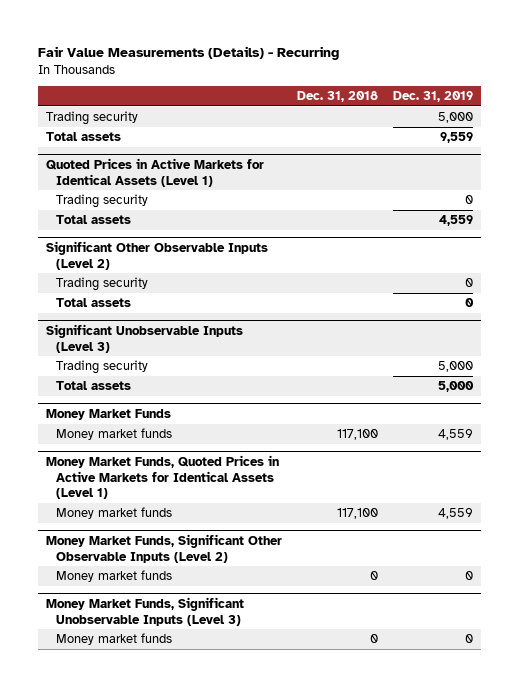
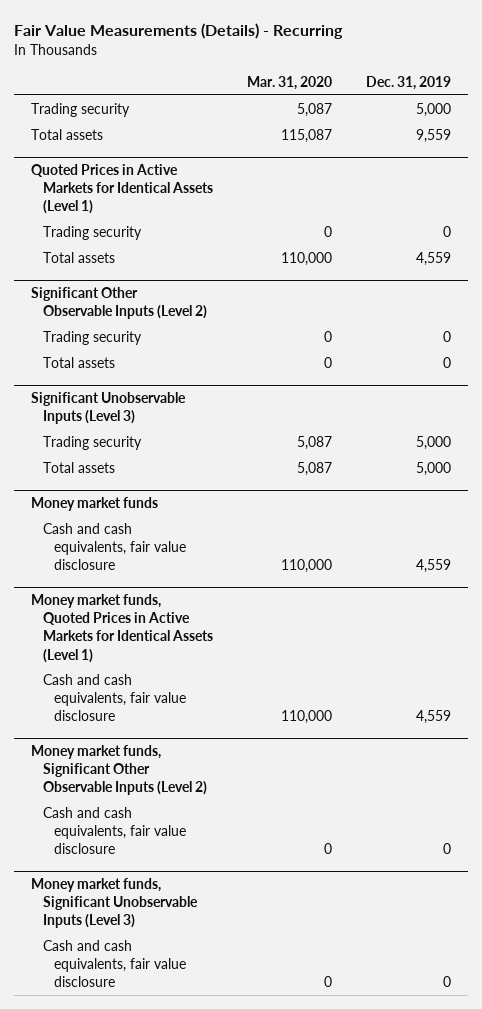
[296,91,378,103] Dec. 31, 2018 -> none
none -> [246,75,332,90] Mar. 31, 2020
[45,408,171,420] Money Market Funds -> [31,496,159,511] Money market funds
[55,428,172,441] Money market funds -> [42,522,187,571] Cash and cash equivalents, fair value disclosure
[45,454,279,500] Money Market Funds, Quoted Prices in Active Markets for Identical Assets (Level 1) -> [31,593,213,663] Money market funds, Quoted Prices in Active Markets for Identical Assets (Level 1)
[55,507,172,520] Money market funds -> [42,673,187,722] Cash and cash equivalents, fair value disclosure
[45,533,282,563] Money Market Funds, Significant Other Observable Inputs (Level 2) -> [31,744,207,796] Money market funds, Significant Other Observable Inputs (Level 2)
[55,570,172,583] Money market funds -> [42,806,187,855] Cash and cash equivalents, fair value disclosure
[45,596,244,626] Money Market Funds, Significant Unobservable Inputs (Level 3) -> [31,877,198,929] Money market funds, Significant Unobservable Inputs (Level 3)
[55,633,172,646] Money market funds -> [42,939,187,988] Cash and cash equivalents, fair value disclosure

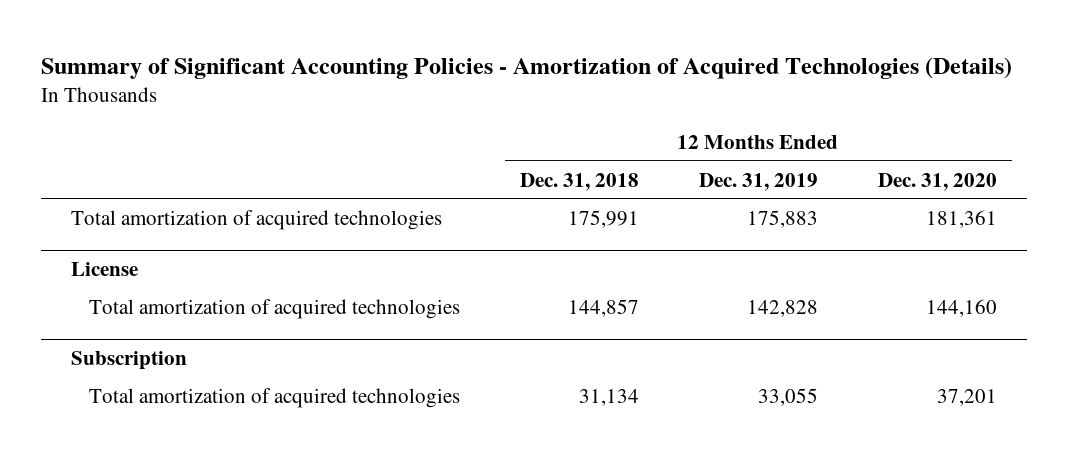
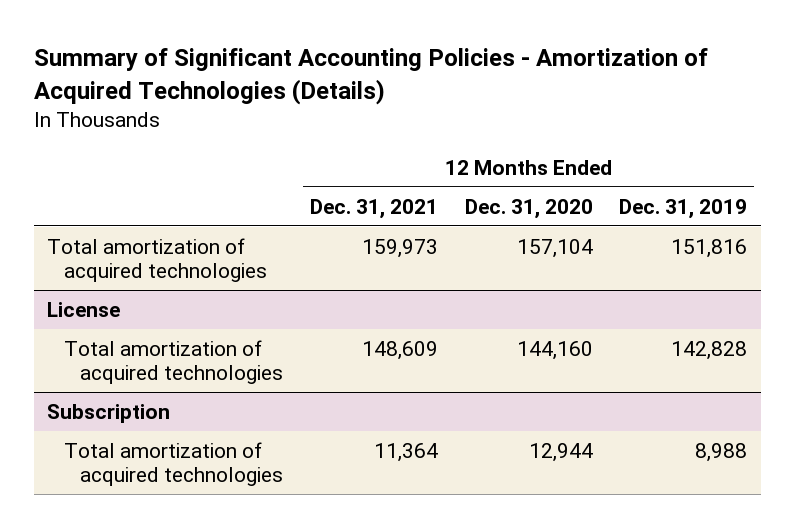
[519,172,639,191] Dec. 31, 2018 -> none
none -> [309,198,438,219] Dec. 31, 2021
[746,209,818,228] 175,883 -> [671,238,748,258] 151,816
[925,209,997,228] 181,361 -> [516,238,593,258] 157,104
[757,387,818,406] 33,055 -> [695,442,748,462] 8,988
[936,388,997,406] 37,201 -> [528,442,593,462] 12,944

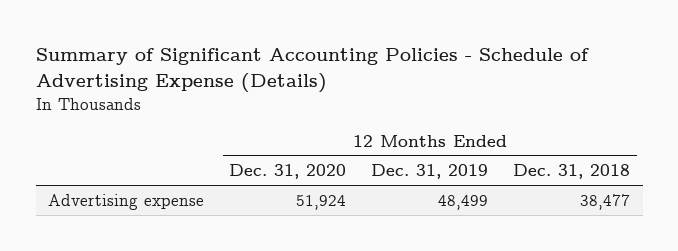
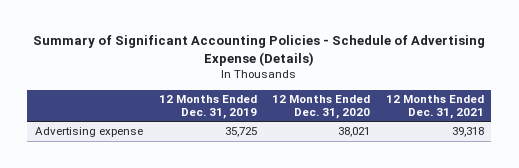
[513,164,631,180] Dec. 31, 2018 -> none
none -> [385,94,484,120] 12 Months Ended Dec. 31, 2021
[296,195,347,211] 51,924 -> [338,127,371,138] 38,021
[438,195,489,211] 48,499 -> [224,127,257,138] 35,725

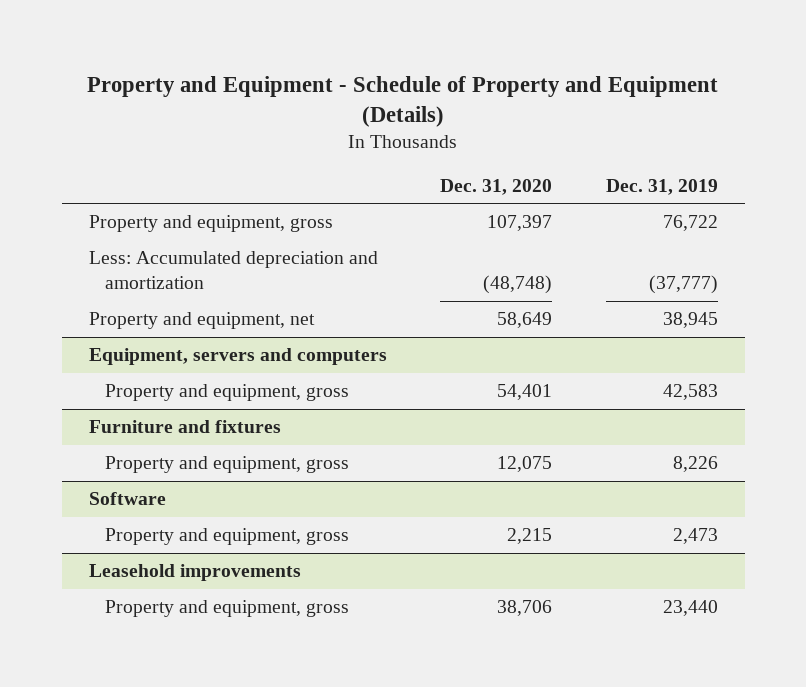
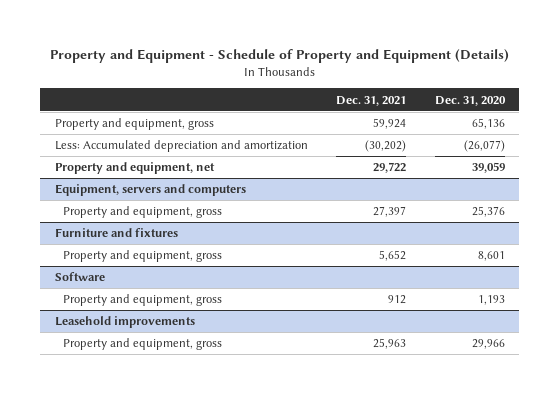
[605,178,718,195] Dec. 31, 2019 -> none
none -> [336,95,407,106] Dec. 31, 2021
[487,215,553,232] 107,397 -> [471,118,505,130] 65,136
[483,275,553,295] (48,748) -> [463,140,505,153] (26,077)
[497,312,553,329] 58,649 -> [471,162,505,174] 39,059
[497,384,553,401] 54,401 -> [471,206,505,218] 25,376
[497,456,553,473] 12,075 -> [477,251,505,262] 8,601
[507,528,553,545] 2,215 -> [477,295,505,306] 1,193
[497,600,553,617] 38,706 -> [471,339,505,350] 29,966

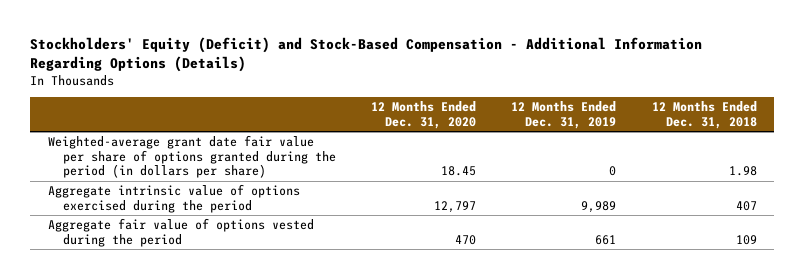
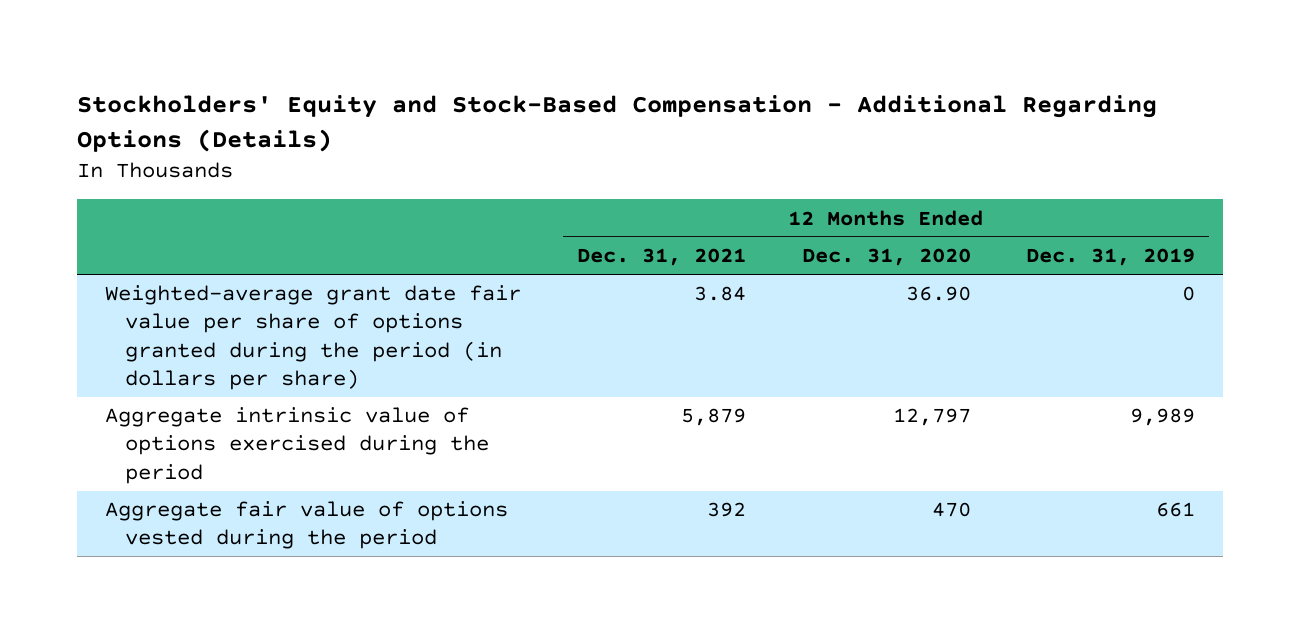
[30,37,703,73] Stockholders' Equity (Deficit) and Stock-Based Compensation - Additional Information Regarding Options (Details) -> [77,95,1158,152] Stockholders' Equity and Stock-Based Compensation - Additional Regarding Options (Details)
[651,101,757,129] 12 Months Ended Dec. 31, 2018 -> none
none -> [576,247,746,266] Dec. 31, 2021
[441,166,477,177] 18.45 -> [905,286,971,302] 36.90

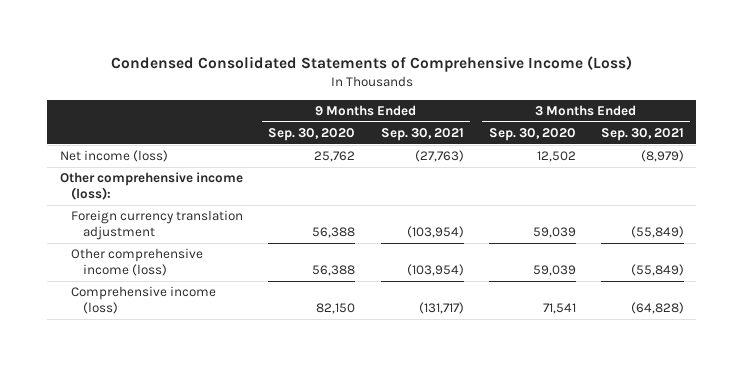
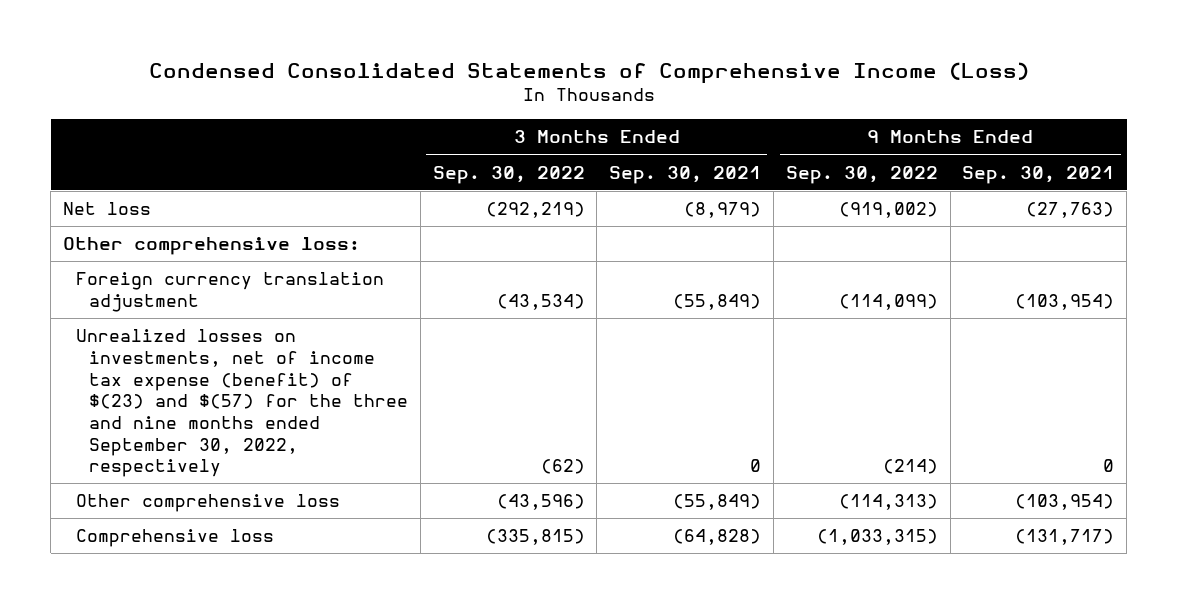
[268,128,356,142] Sep. 30, 2020 -> none
[488,128,576,142] Sep. 30, 2020 -> none
none -> [432,165,585,184] Sep. 30, 2022
none -> [785,165,938,184] Sep. 30, 2022
[59,150,168,163] Net income (loss) -> [62,202,151,216] Net loss
[59,172,243,200] Other comprehensive income (loss): -> [62,237,360,256] Other comprehensive loss:
none -> [75,329,409,478] Unrealized losses on investments, net of income tax expense (benefit) of $(23) and $(57) for the three and nine months ended September 30, 2022, respectively
[71,248,204,276] Other comprehensive income (loss) -> [75,494,340,513] Other comprehensive loss
[71,286,217,314] Comprehensive income (loss) -> [75,529,274,548] Comprehensive loss

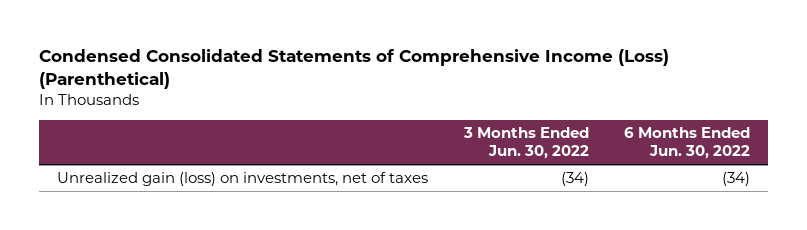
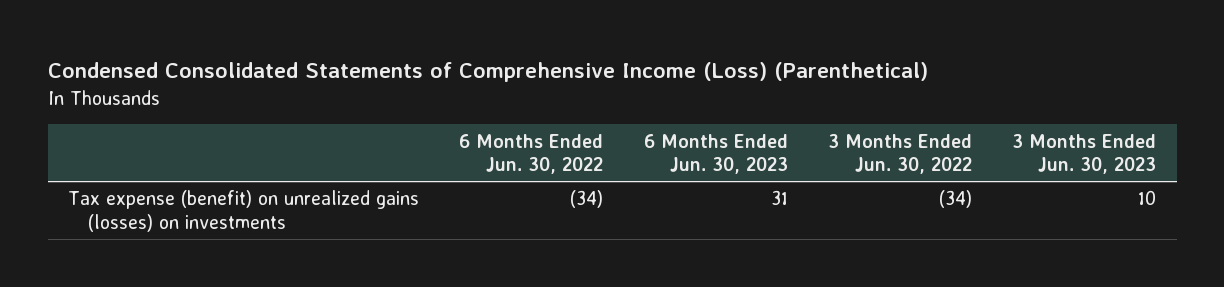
none -> [643,133,788,175] 6 Months Ended Jun. 30, 2023
none -> [1012,133,1157,175] 3 Months Ended Jun. 30, 2023
[56,172,428,187] Unrealized gain (loss) on investments, net of taxes -> [67,190,419,232] Tax expense (benefit) on unrealized gains (losses) on investments

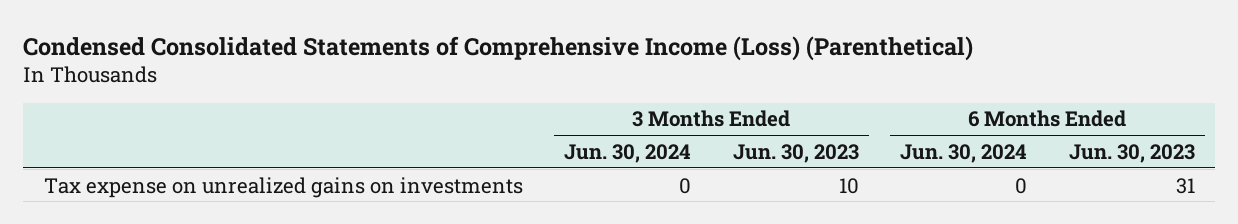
[459,133,604,175] 6 Months Ended Jun. 30, 2022 -> none
[828,133,973,175] 3 Months Ended Jun. 30, 2022 -> none
none -> [564,143,692,163] Jun. 30, 2024
none -> [900,143,1028,163] Jun. 30, 2024
[67,190,419,232] Tax expense (benefit) on unrealized gains (losses) on investments -> [43,176,523,198] Tax expense on unrealized gains on investments

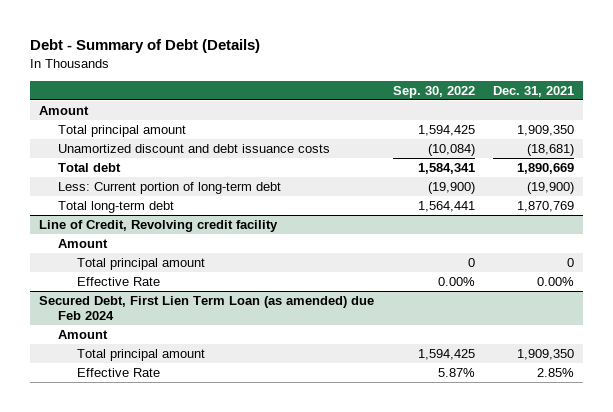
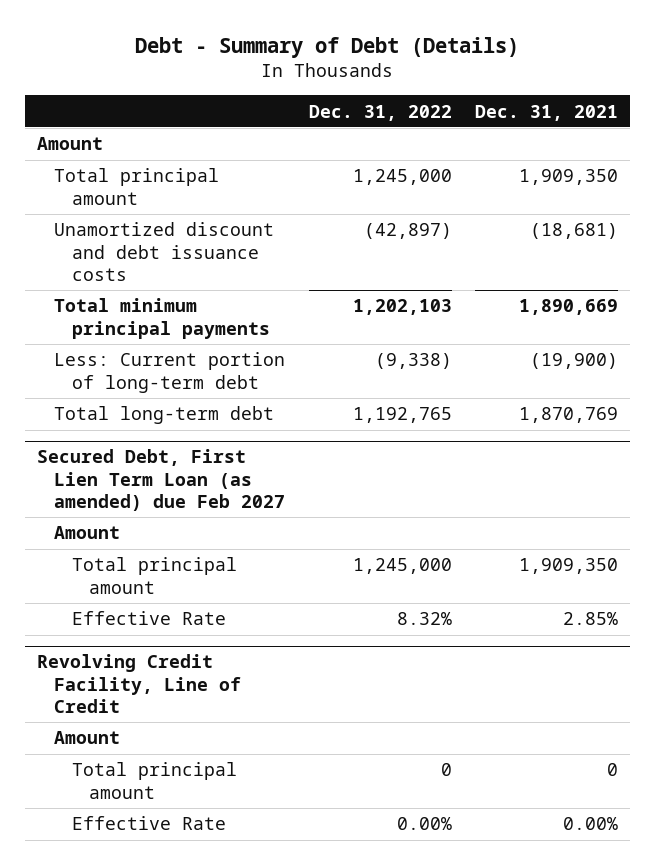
[392,85,475,98] Sep. 30, 2022 -> none
none -> [308,104,452,121] Dec. 31, 2022
[58,163,122,173] Total debt -> [54,298,270,339] Total minimum principal payments
[38,220,278,233] Line of Credit, Revolving credit facility -> none
[58,239,109,249] Amount -> none
[77,258,206,271] Total principal amount -> none
[77,277,161,287] Effective Rate -> none
[38,296,374,321] Secured Debt, First Lien Term Loan (as amended) due Feb 2024 -> [36,449,286,512] Secured Debt, First Lien Term Loan (as amended) due Feb 2027
none -> [36,654,242,714] Revolving Credit Facility, Line of Credit
none -> [54,731,121,745] Amount
none -> [71,762,237,799] Total principal amount
none -> [71,816,226,831] Effective Rate

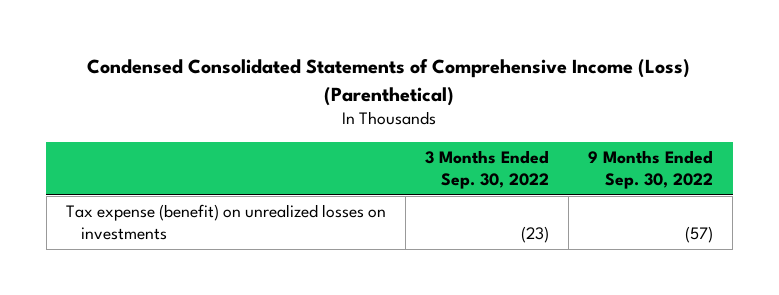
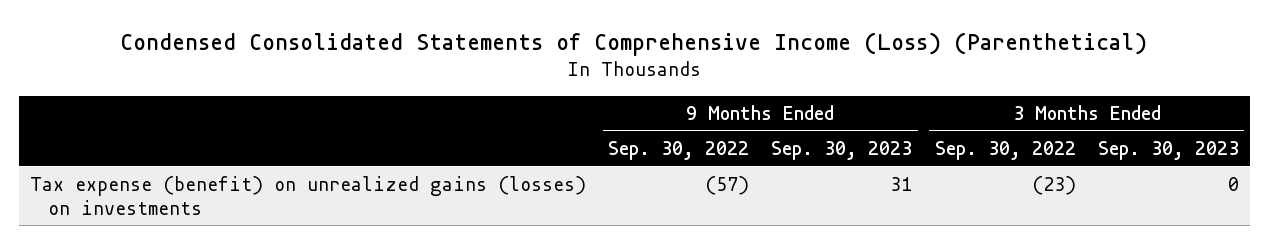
none -> [771,141,913,161] Sep. 30, 2023
none -> [1097,141,1239,161] Sep. 30, 2023
[65,203,386,241] Tax expense (benefit) on unrealized losses on investments -> [30,176,587,215] Tax expense (benefit) on unrealized gains (losses) on investments

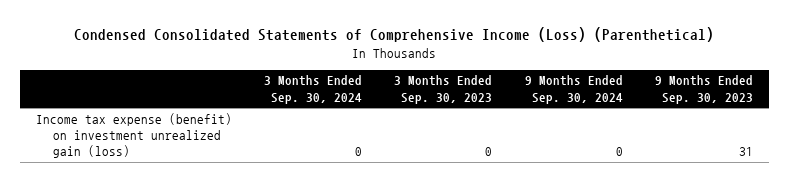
[608,141,750,161] Sep. 30, 2022 -> none
[934,141,1076,161] Sep. 30, 2022 -> none
none -> [264,75,363,104] 3 Months Ended Sep. 30, 2024
none -> [524,75,623,104] 9 Months Ended Sep. 30, 2024
[30,176,587,215] Tax expense (benefit) on unrealized gains (losses) on investments -> [35,112,232,159] Income tax expense (benefit) on investment unrealized gain (loss)

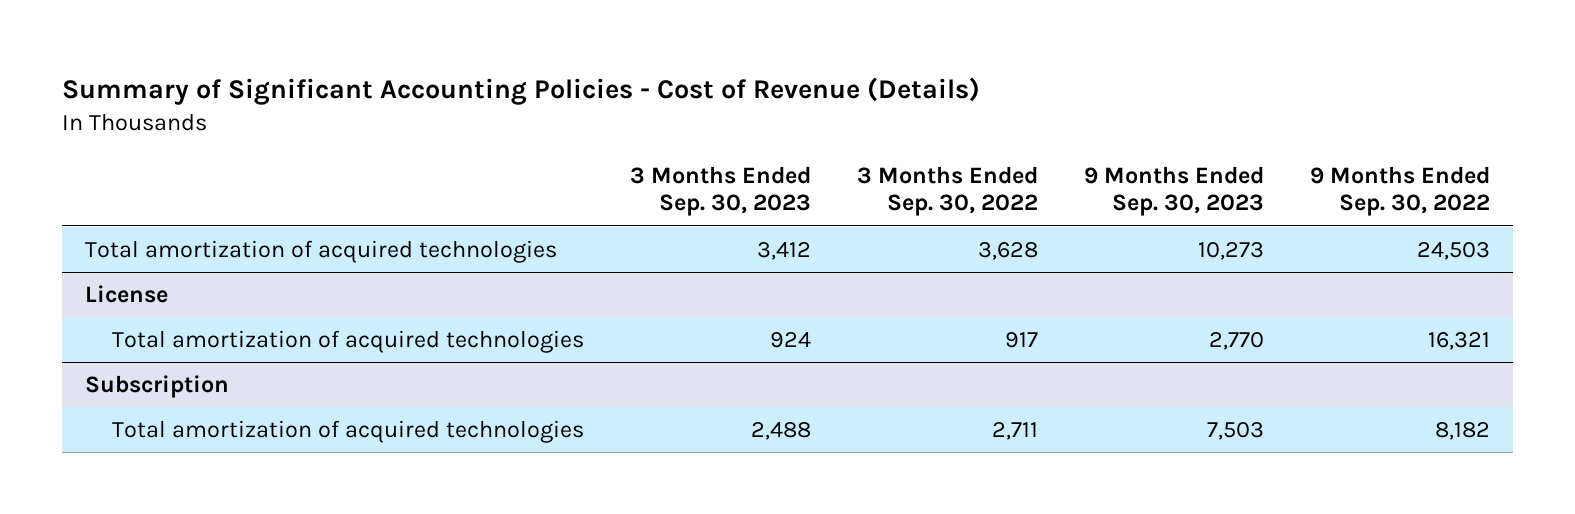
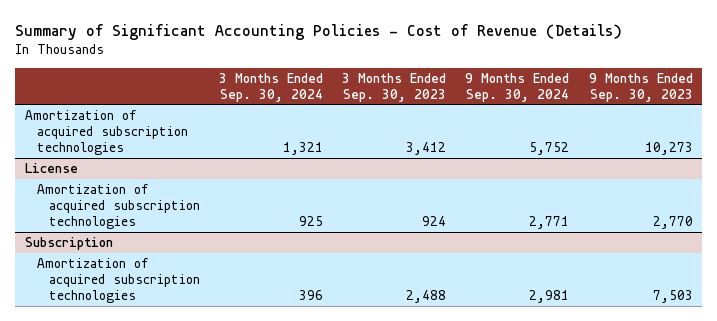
[857,166,1039,217] 3 Months Ended Sep. 30, 2022 -> none
[1310,166,1491,217] 9 Months Ended Sep. 30, 2022 -> none
none -> [219,72,324,102] 3 Months Ended Sep. 30, 2024
none -> [465,72,570,102] 9 Months Ended Sep. 30, 2024
[84,239,557,263] Total amortization of acquired technologies -> [24,109,188,155] Amortization of acquired subscription technologies
[111,329,584,353] Total amortization of acquired technologies -> [36,183,200,229] Amortization of acquired subscription technologies
[111,419,584,443] Total amortization of acquired technologies -> [36,257,200,303] Amortization of acquired subscription technologies

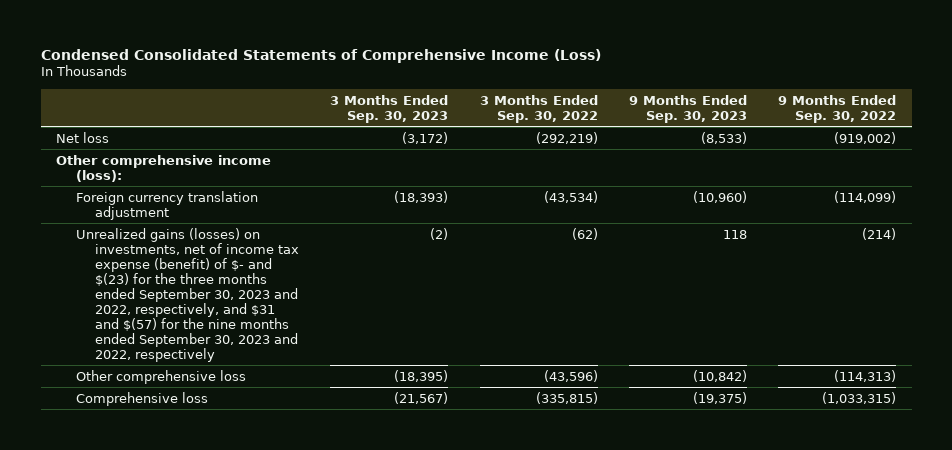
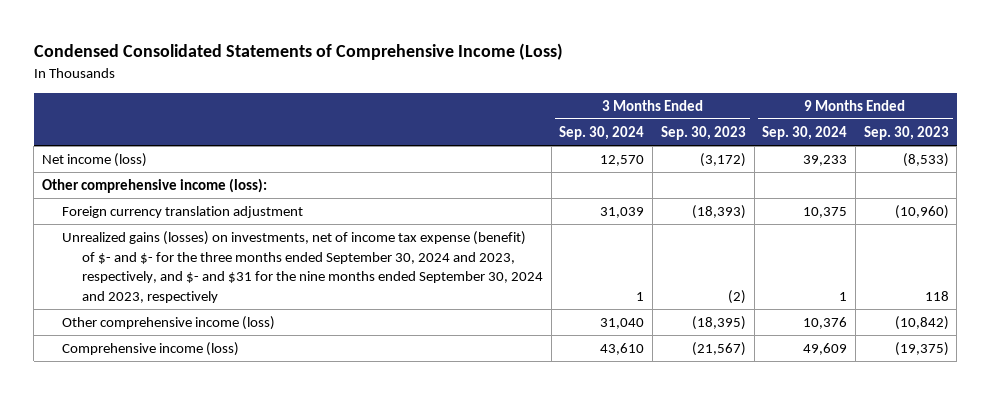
[479,94,598,123] 3 Months Ended Sep. 30, 2022 -> none
[777,94,896,123] 9 Months Ended Sep. 30, 2022 -> none
none -> [559,126,645,141] Sep. 30, 2024
none -> [762,126,848,141] Sep. 30, 2024
[56,131,110,143] Net loss -> [42,153,148,168] Net income (loss)
[75,227,300,362] Unrealized gains (losses) on investments, net of income tax expense (benefit) of $- and $(23) for the three months ended September 30, 2023 and 2022, respectively, and $31 and $(57) for the nine months ended September 30, 2023 and 2022, respectively -> [62,231,544,303] Unrealized gains (losses) on investments, net of income tax expense (benefit) of $- and $- for the three months ended September 30, 2024 and 2023, respectively, and $- and $31 for the nine months ended September 30, 2024 and 2023, respectively
[75,369,246,384] Other comprehensive loss -> [62,316,276,331] Other comprehensive income (loss)
[75,391,208,406] Comprehensive loss -> [62,342,240,357] Comprehensive income (loss)

